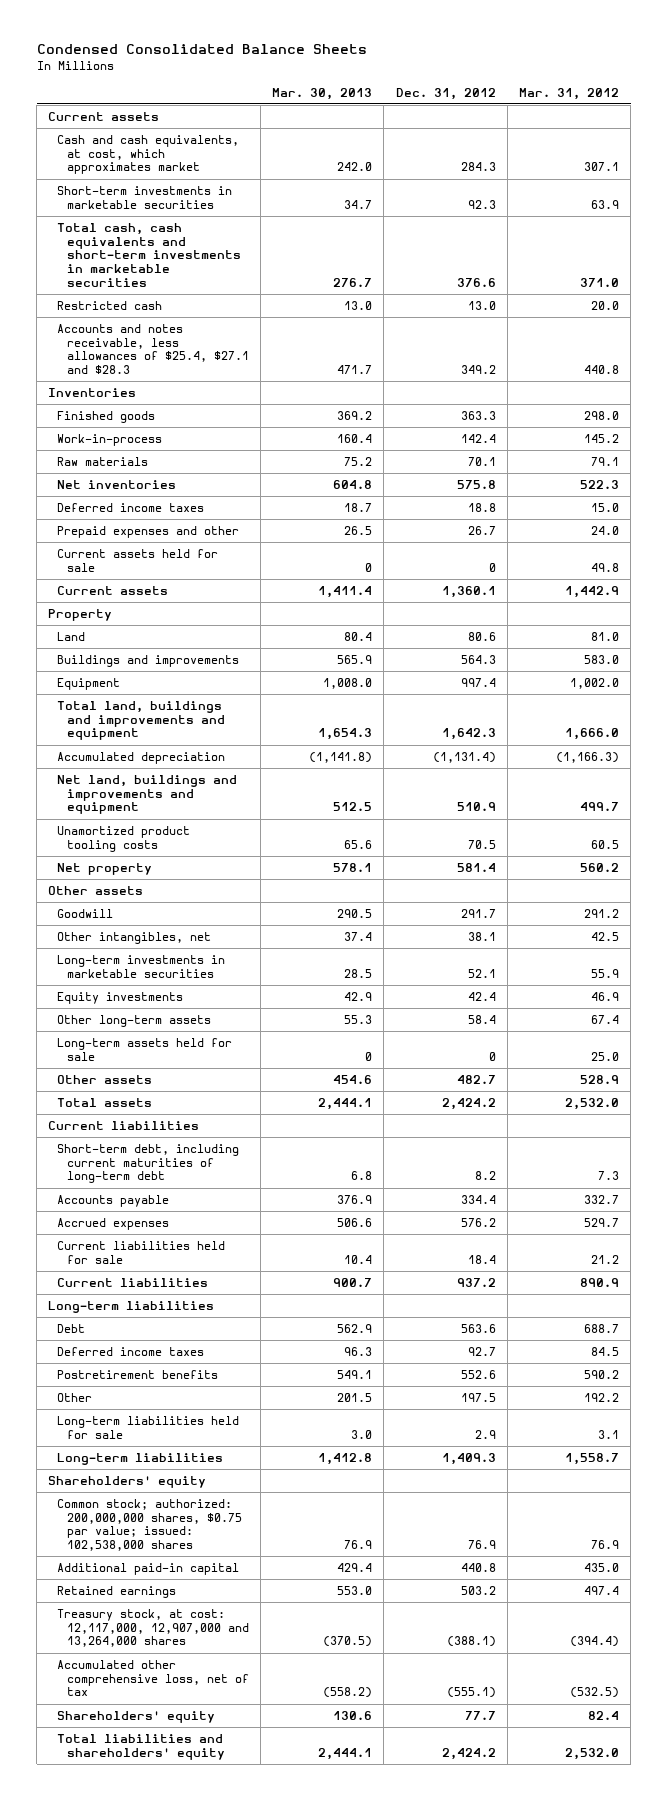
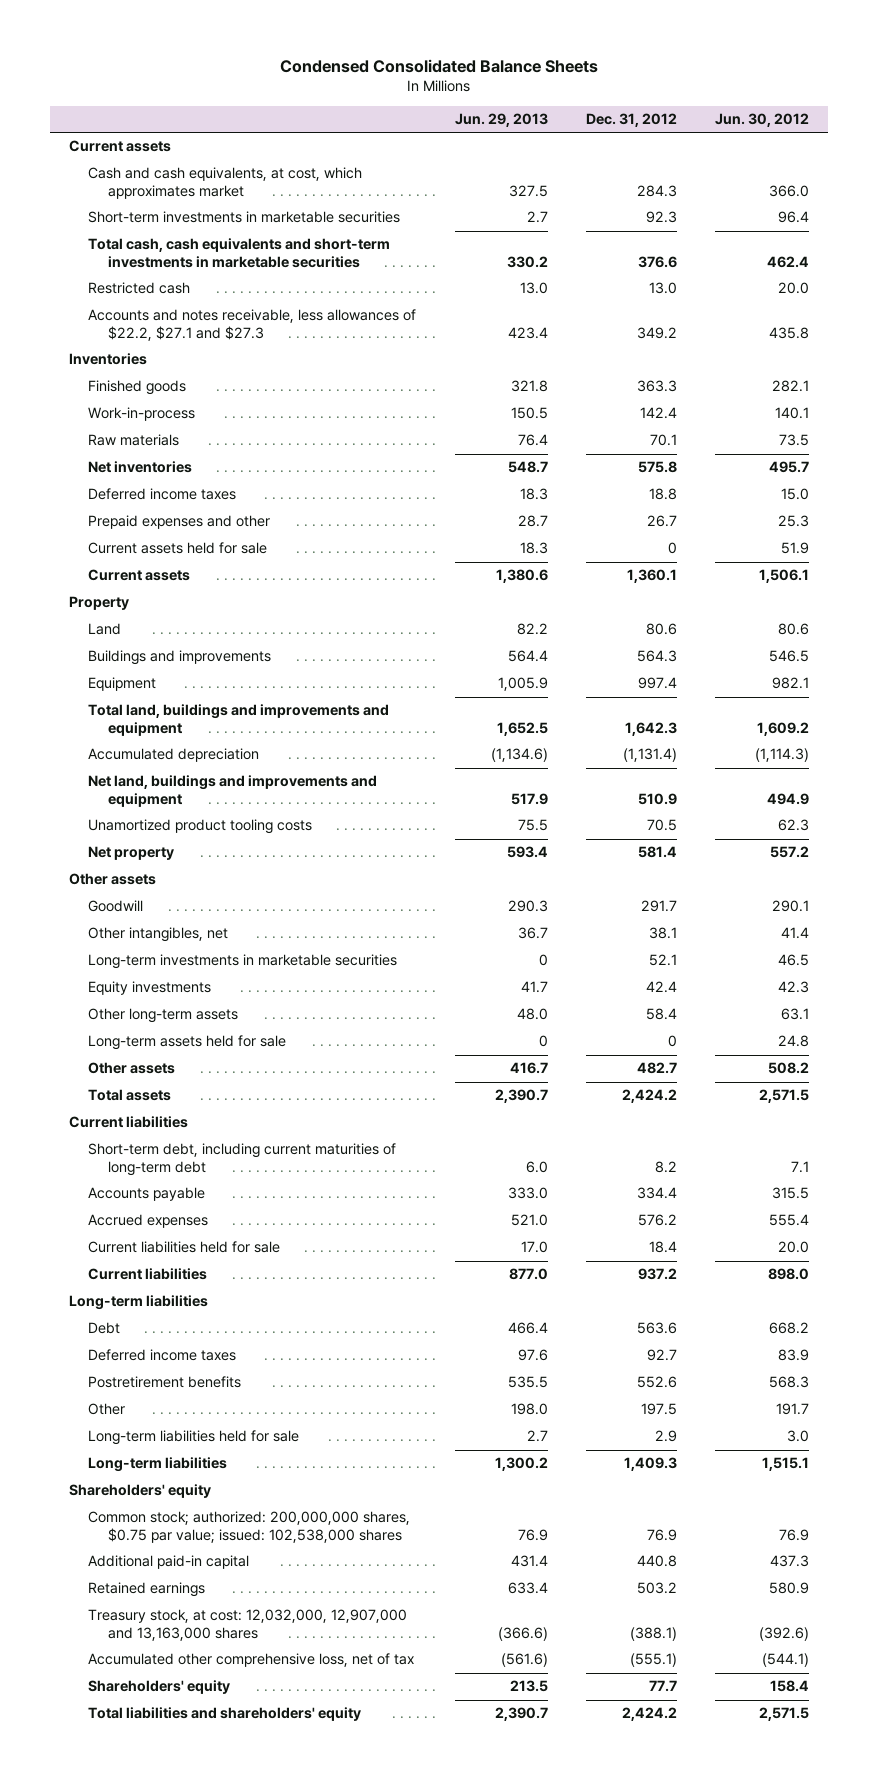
[272,87,373,100] Mar. 30, 2013 -> none
[519,87,620,100] Mar. 31, 2012 -> none
none -> [454,112,548,127] Jun. 29, 2013
none -> [715,112,810,127] Jun. 30, 2012
[57,323,249,375] Accounts and notes receivable, less allowances of $25.4, $27.1 and $28.3 -> [88,309,417,341] Accounts and notes receivable, less allowances of $22.2, $27.1 and $27.3
[57,1608,249,1648] Treasury stock, at cost: 12,117,000, 12,907,000 and 13,264,000 shares -> [88,1609,408,1641] Treasury stock, at cost: 12,032,000, 12,907,000 and 13,163,000 shares

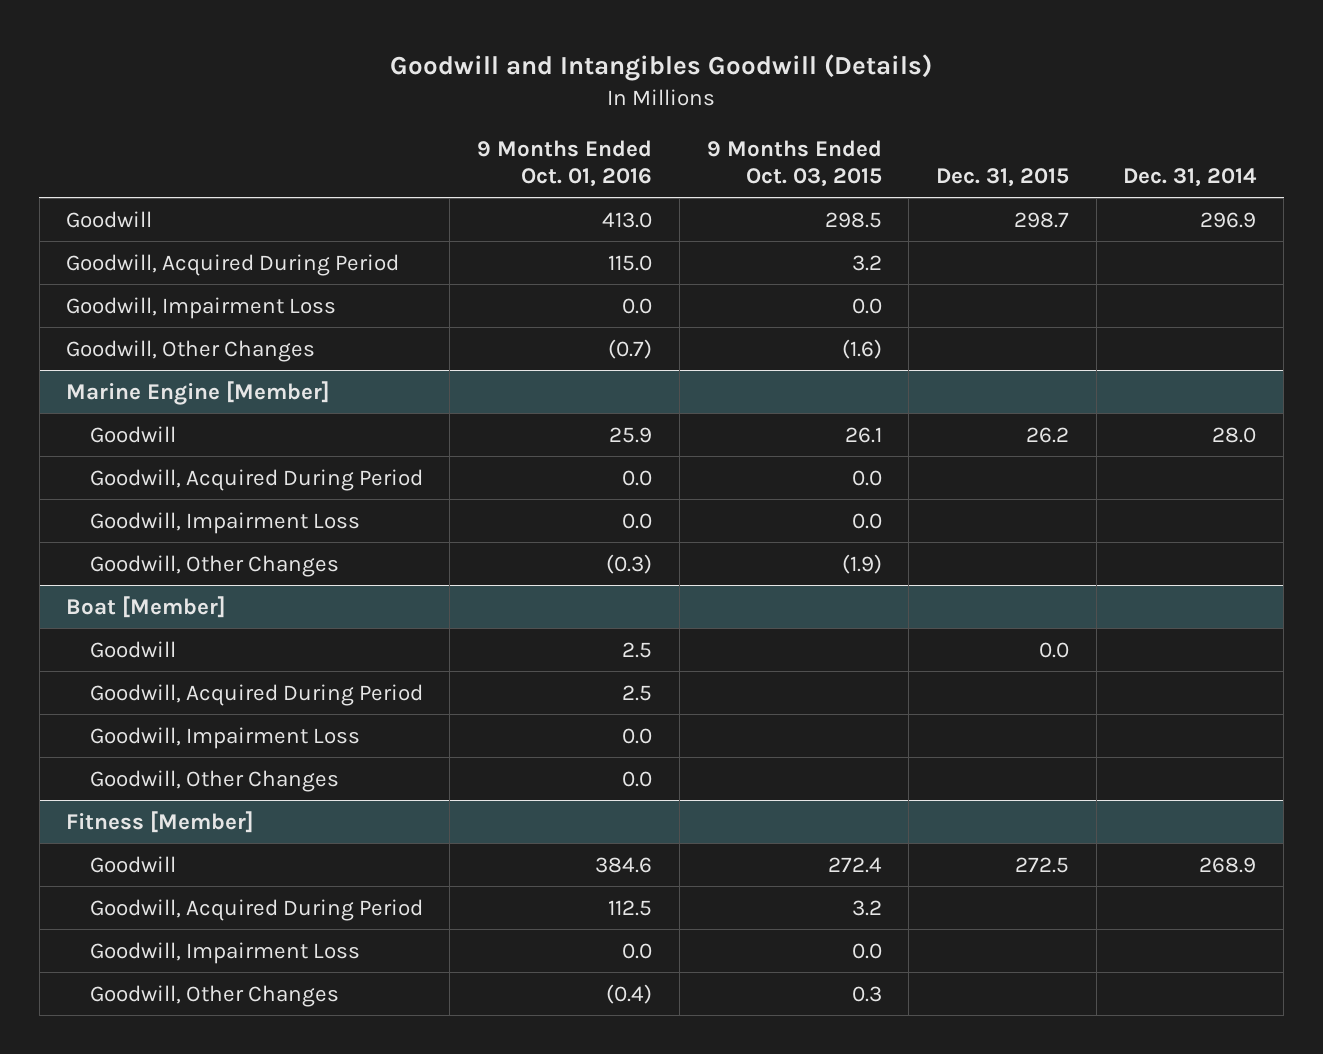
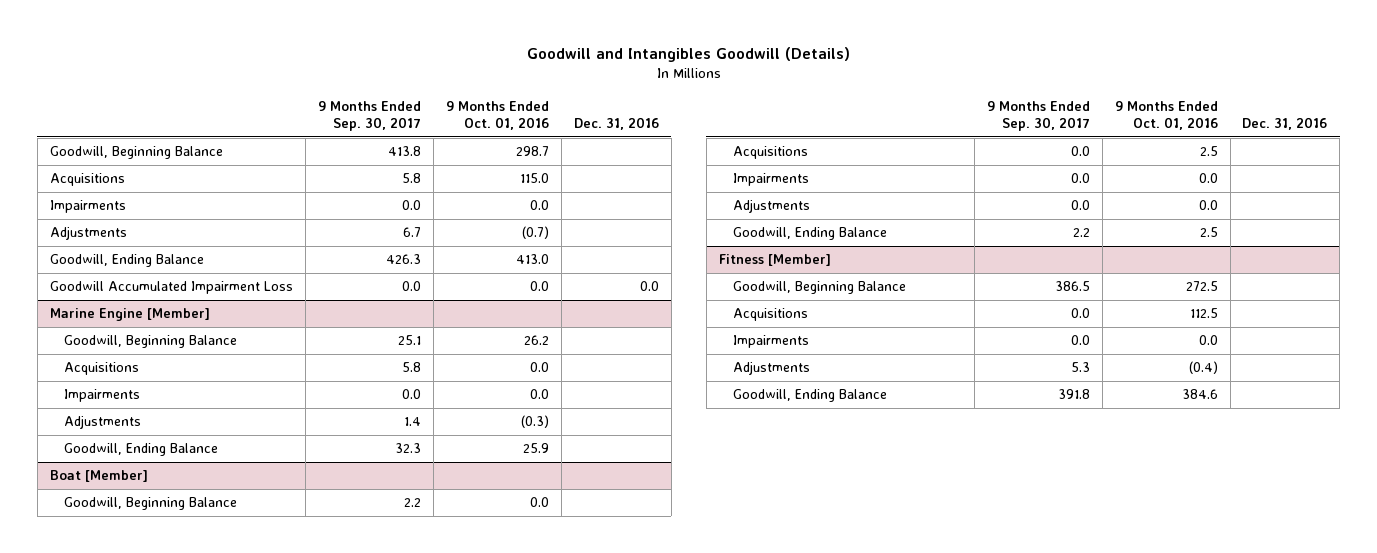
[706,140,882,187] 9 Months Ended Oct. 03, 2015 -> none
[935,167,1069,187] Dec. 31, 2015 -> none
[1123,167,1258,187] Dec. 31, 2014 -> none
none -> [317,100,421,132] 9 Months Ended Sep. 30, 2017
none -> [573,117,659,131] Dec. 31, 2016
[66,210,153,228] Goodwill -> [49,146,223,160] Goodwill, Beginning Balance
[602,211,653,228] 413.0 -> [515,146,549,157] 298.7
[66,253,400,276] Goodwill, Acquired During Period -> [49,173,125,187] Acquisitions
[66,296,337,319] Goodwill, Impairment Loss -> [49,200,126,214] Impairments
[66,339,316,362] Goodwill, Other Changes -> [49,226,127,241] Adjustments
none -> [49,254,204,268] Goodwill, Ending Balance
none -> [49,281,293,295] Goodwill Accumulated Impairment Loss
[89,425,176,443] Goodwill -> [63,335,237,349] Goodwill, Beginning Balance
[609,426,653,443] 25.9 -> [523,335,549,346] 26.2
[89,468,423,491] Goodwill, Acquired During Period -> [63,362,139,376] Acquisitions
[89,511,360,534] Goodwill, Impairment Loss -> [63,389,140,403] Impairments
[89,554,339,577] Goodwill, Other Changes -> [63,415,141,430] Adjustments
none -> [63,443,218,457] Goodwill, Ending Balance
[89,640,176,658] Goodwill -> [63,497,237,511] Goodwill, Beginning Balance
[622,641,653,658] 2.5 -> [529,497,549,508] 0.0
[89,683,423,706] Goodwill, Acquired During Period -> [732,146,808,160] Acquisitions
[89,726,360,749] Goodwill, Impairment Loss -> [732,173,809,187] Impairments
[89,769,339,792] Goodwill, Other Changes -> [732,199,810,214] Adjustments
none -> [732,227,887,241] Goodwill, Ending Balance
[89,855,176,873] Goodwill -> [732,281,906,295] Goodwill, Beginning Balance
[595,856,653,873] 384.6 -> [1185,281,1218,292] 272.5
[89,898,423,921] Goodwill, Acquired During Period -> [732,308,808,322] Acquisitions
[89,941,360,964] Goodwill, Impairment Loss -> [732,335,809,349] Impairments
[89,984,339,1007] Goodwill, Other Changes -> [732,361,810,376] Adjustments
none -> [732,389,887,403] Goodwill, Ending Balance

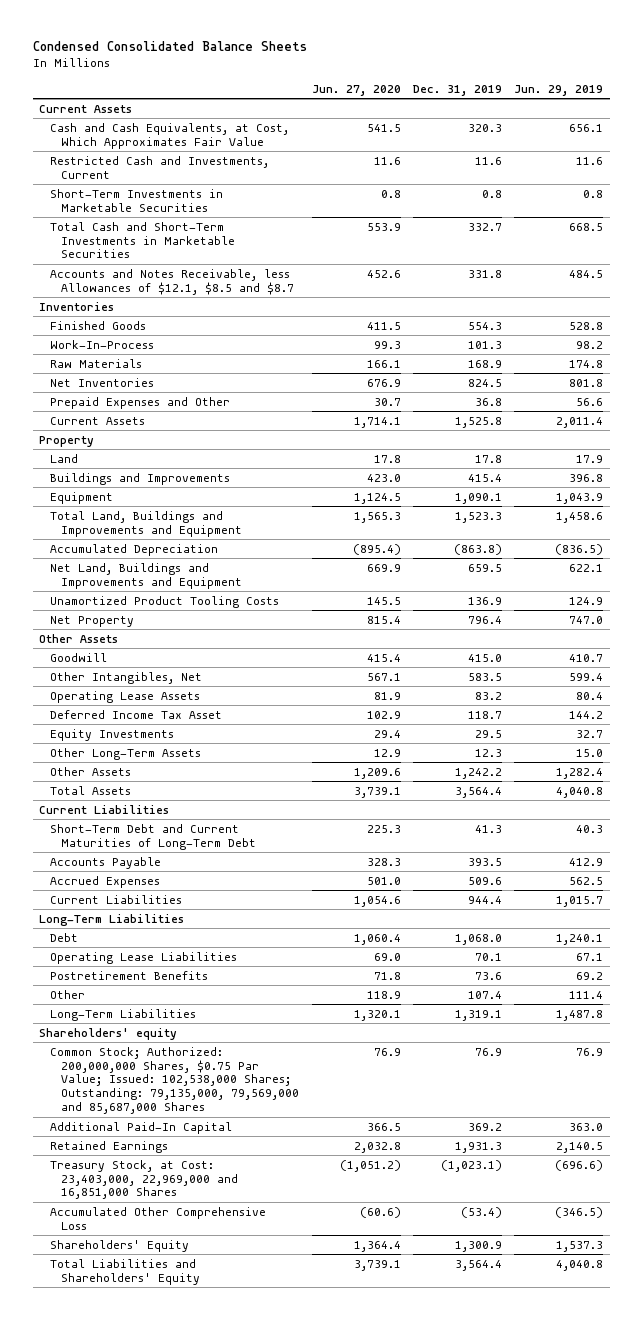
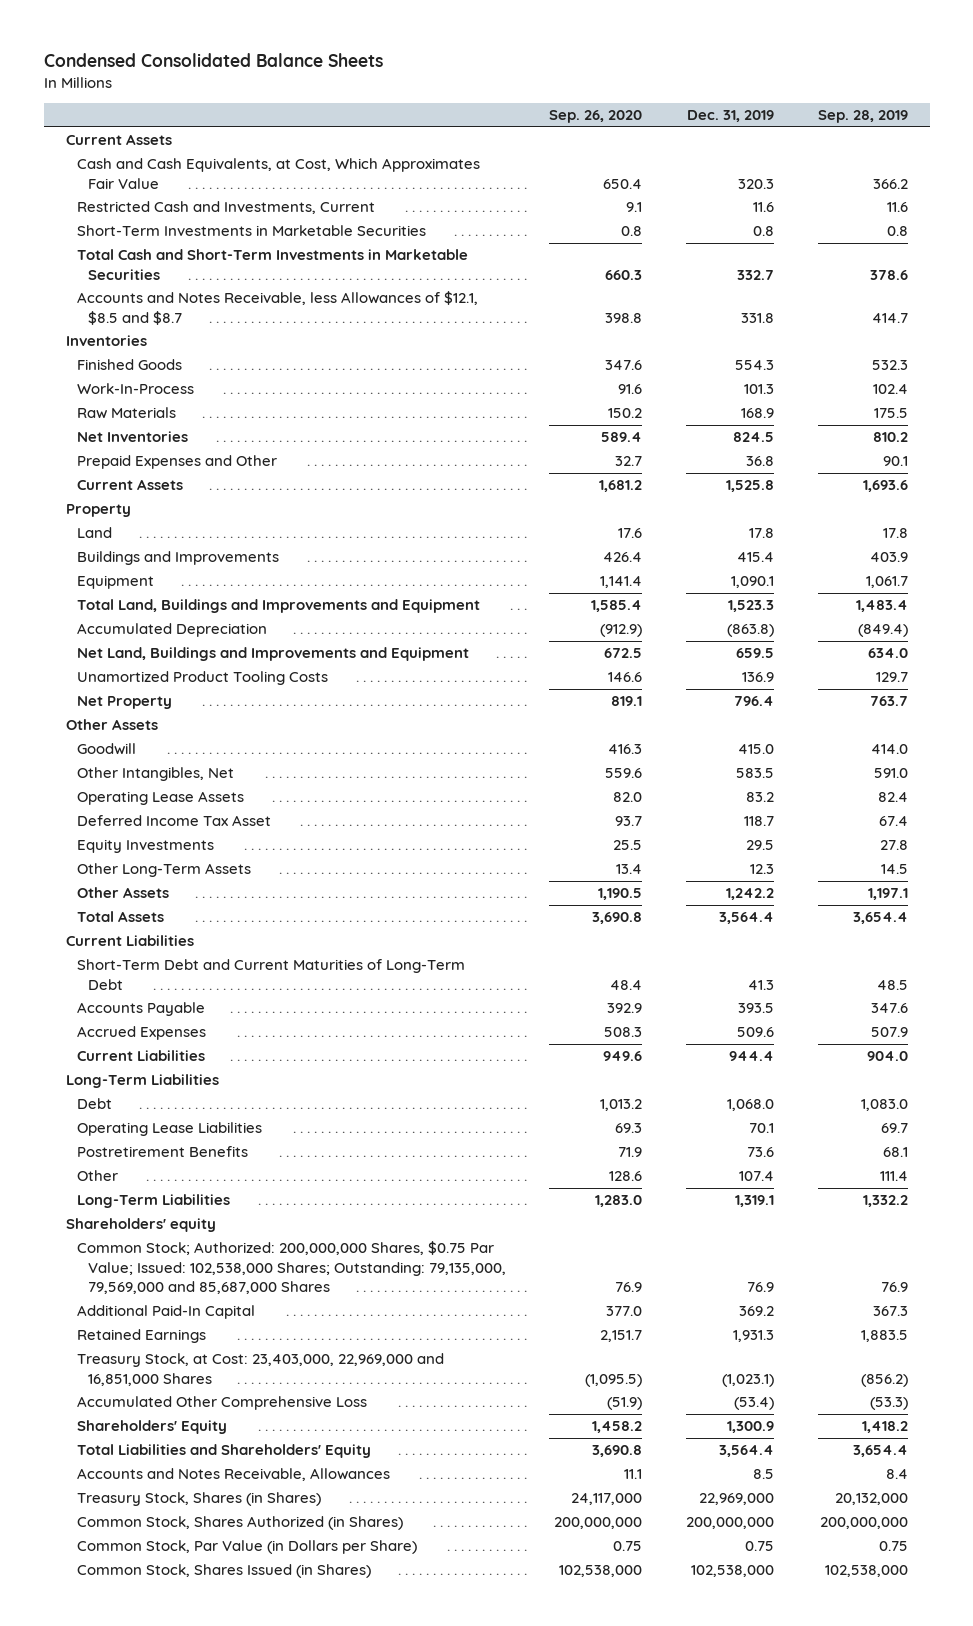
[311,84,401,96] Jun. 27, 2020 -> none
[514,84,604,96] Jun. 29, 2019 -> none
none -> [549,110,643,124] Sep. 26, 2020
none -> [817,110,908,124] Sep. 28, 2019
none -> [76,1468,390,1482] Accounts and Notes Receivable, Allowances
none -> [76,1492,321,1507] Treasury Stock, Shares (in Shares)
none -> [76,1516,403,1531] Common Stock, Shares Authorized (in Shares)
none -> [76,1540,417,1555] Common Stock, Par Value (in Dollars per Share)
none -> [76,1564,371,1579] Common Stock, Shares Issued (in Shares)

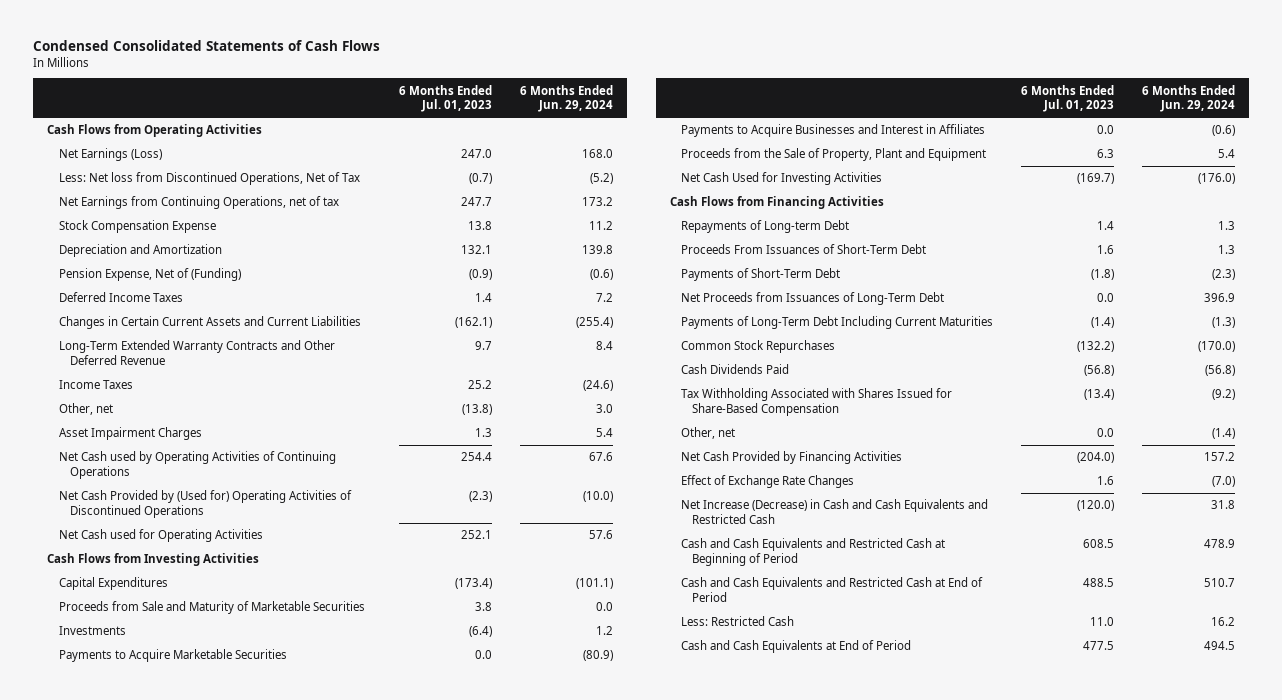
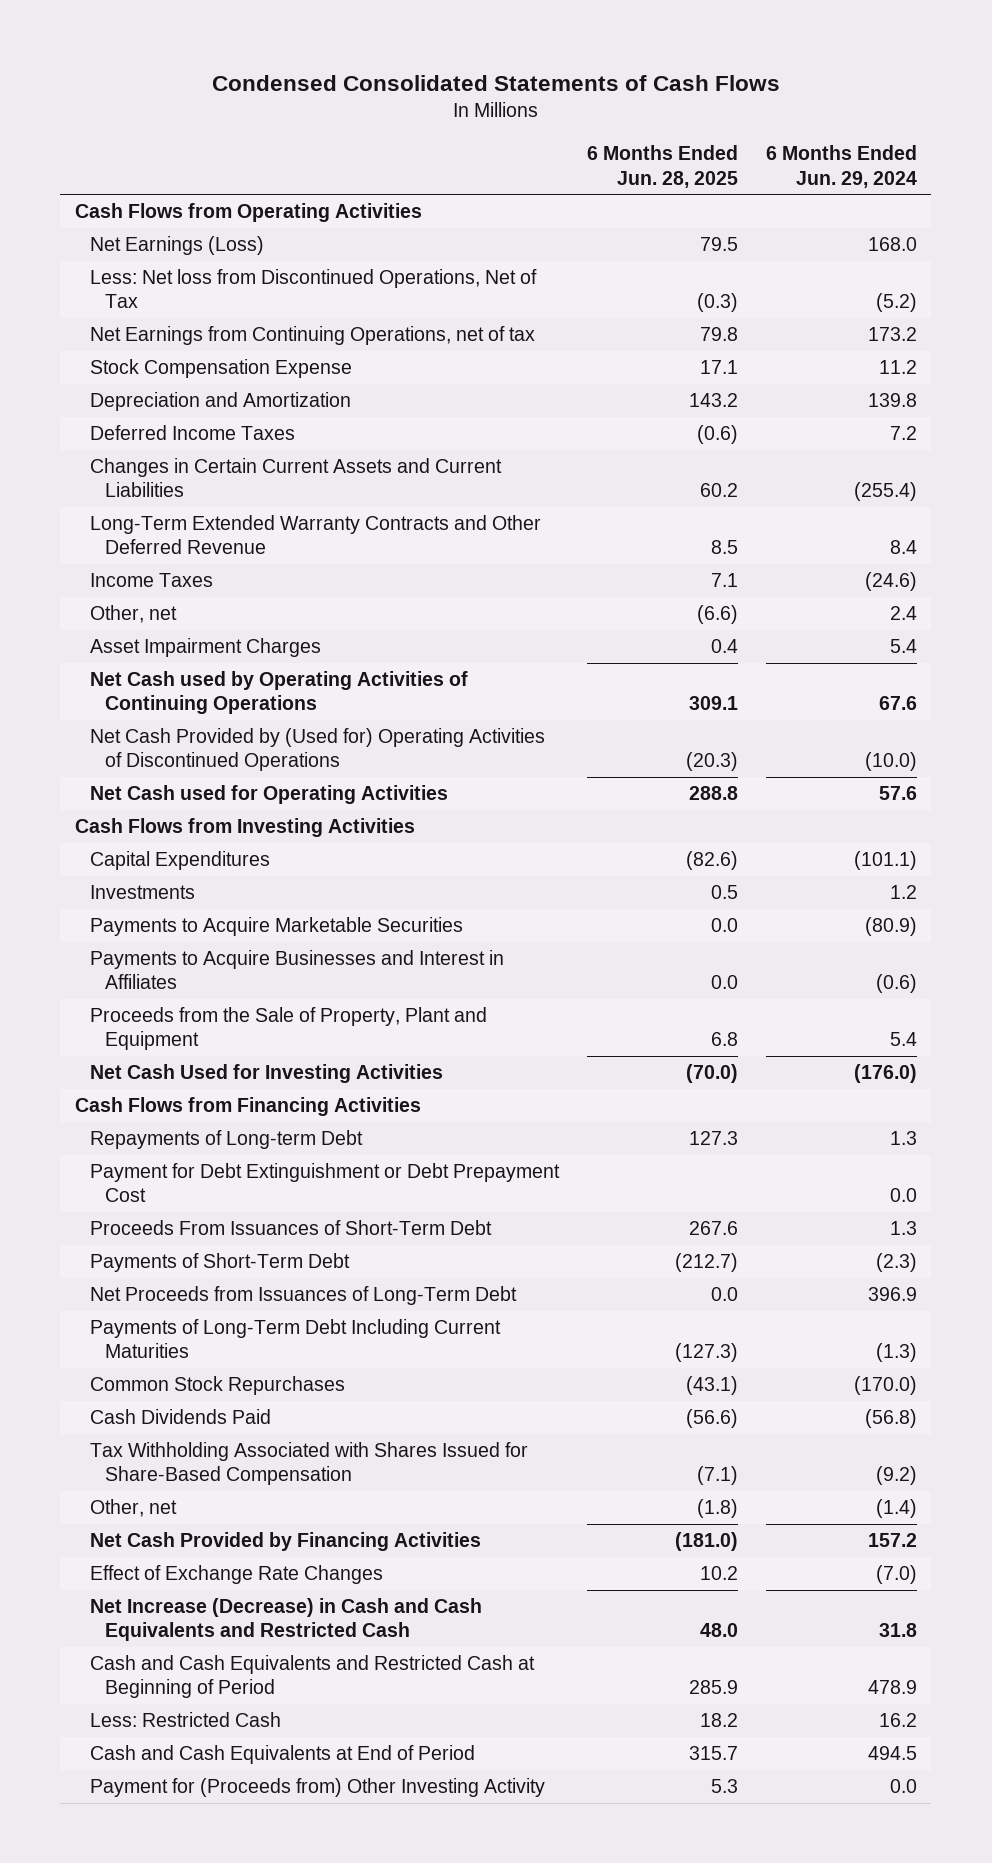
[398,84,492,113] 6 Months Ended Jul. 01, 2023 -> none
none -> [586,145,738,188] 6 Months Ended Jun. 28, 2025
[58,268,241,282] Pension Expense, Net of (Funding) -> none
[595,404,613,414] 3.0 -> [890,606,918,621] 2.4
[58,601,365,615] Proceeds from Sale and Maturity of Marketable Securities -> none
none -> [89,1163,560,1203] Payment for Debt Extinguishment or Debt Prepayment Cost
[680,577,983,602] Cash and Cash Equivalents and Restricted Cash at End of Period -> none
none -> [89,1778,545,1798] Payment for (Proceeds from) Other Investing Activity

